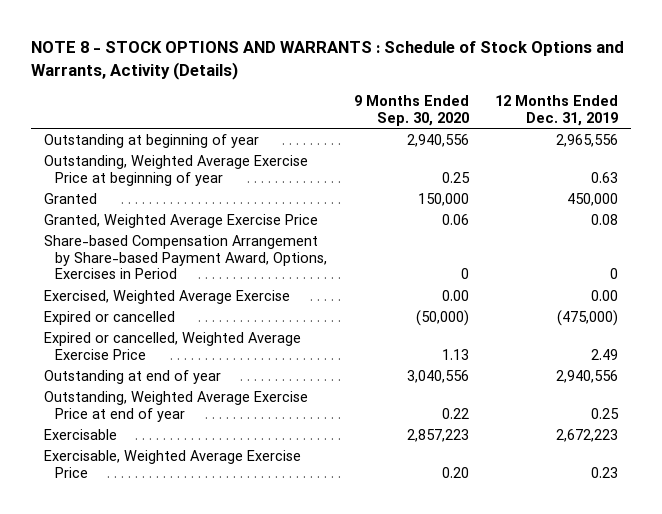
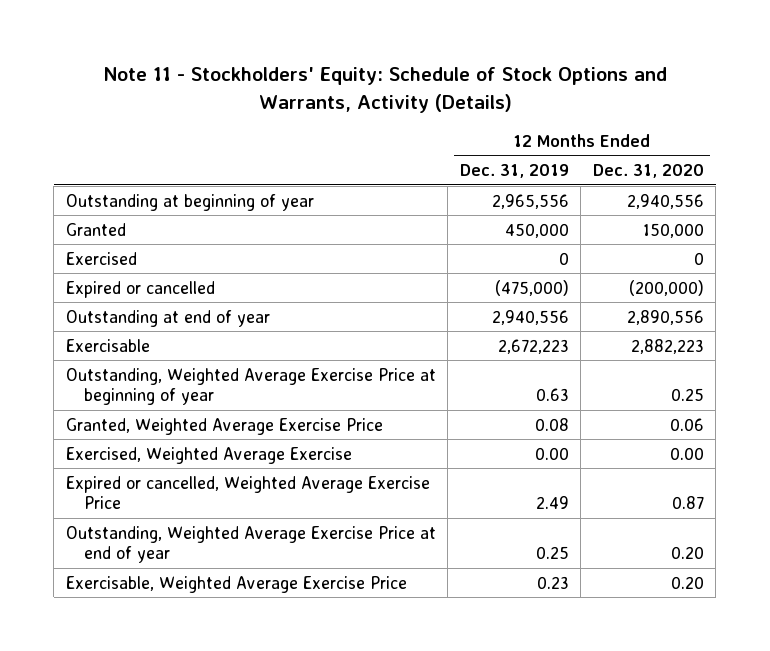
[30,41,624,80] NOTE 8 - STOCK OPTIONS AND WARRANTS : Schedule of Stock Options and Warrants, Activity (Details) -> [102,67,667,113] Note 11 - Stockholders' Equity: Schedule of Stock Options and Warrants, Activity (Details)
[353,94,469,126] 9 Months Ended Sep. 30, 2020 -> none
none -> [592,164,704,179] Dec. 31, 2020
none -> [65,251,137,265] Exercised
[43,310,175,325] Expired or cancelled -> [65,280,215,298] Expired or cancelled
[43,369,221,384] Outstanding at end of year -> [65,309,270,327] Outstanding at end of year
[43,428,117,440] Exercisable -> [65,338,150,352] Exercisable
[43,154,308,186] Outstanding, Weighted Average Exercise Price at beginning of year -> [65,367,436,406] Outstanding, Weighted Average Exercise Price at beginning of year
[43,234,328,280] Share-based Compensation Arrangement by Share-based Payment Award, Options, Exercises in Period -> none

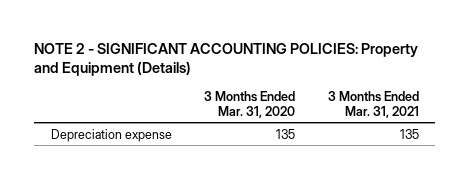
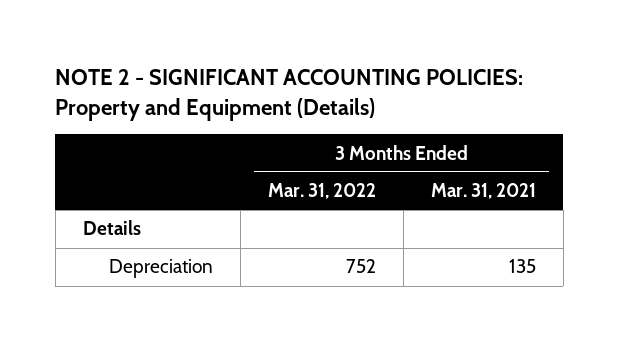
[204,91,296,118] 3 Months Ended Mar. 31, 2020 -> none
none -> [267,183,376,200] Mar. 31, 2022
none -> [82,220,141,236] Details
[50,128,172,142] Depreciation expense -> [108,259,213,279] Depreciation

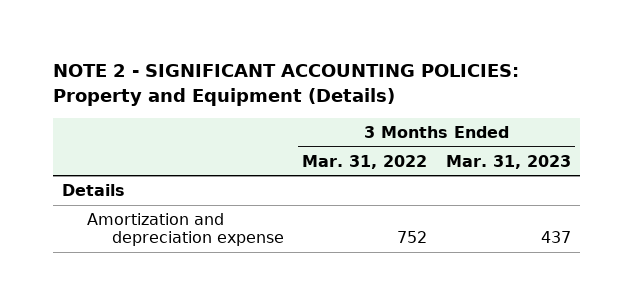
[430,183,536,200] Mar. 31, 2021 -> none
none -> [445,154,571,169] Mar. 31, 2023
[108,259,213,279] Depreciation -> [87,213,284,247] Amortization and depreciation expense

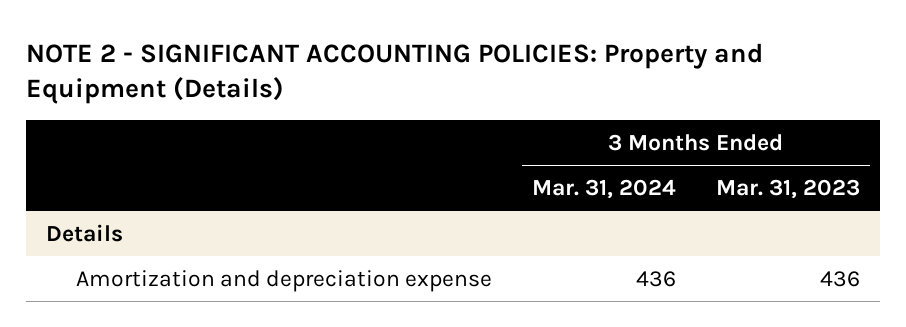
[302,154,428,169] Mar. 31, 2022 -> none
none -> [532,178,677,199] Mar. 31, 2024
[540,231,571,244] 437 -> [820,270,861,287] 436

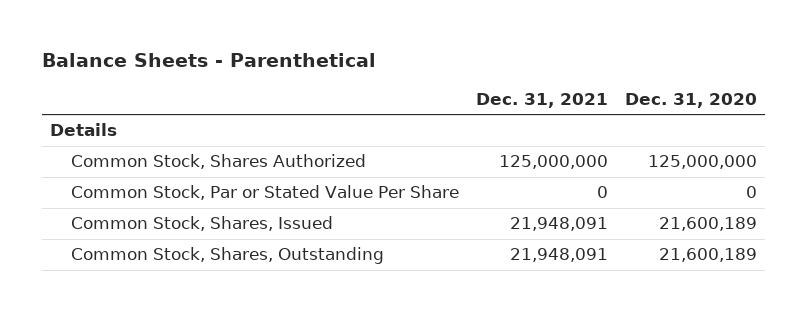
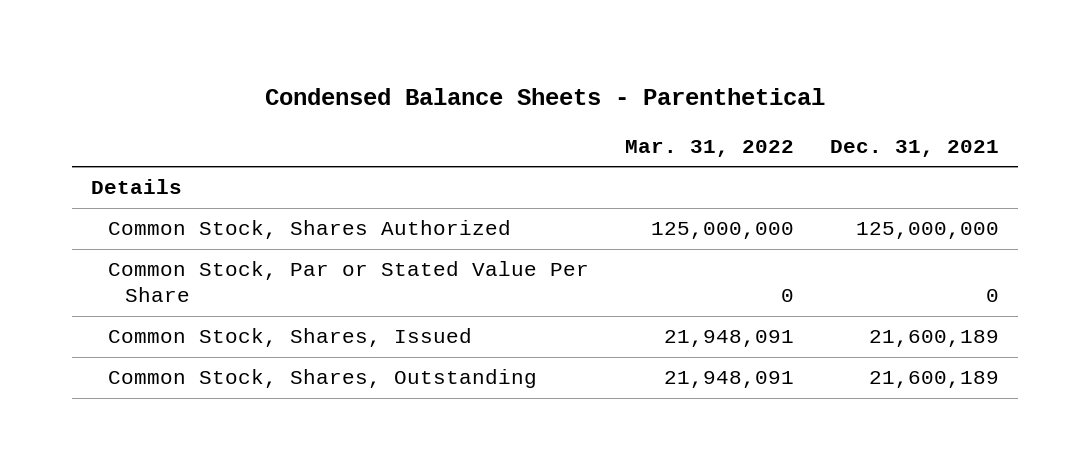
[41,53,376,68] Balance Sheets - Parenthetical -> [265,87,826,105] Condensed Balance Sheets - Parenthetical
[624,92,757,108] Dec. 31, 2020 -> none
none -> [625,139,795,157] Mar. 31, 2022
[509,217,608,232] 21,948,091 -> [869,330,1000,348] 21,600,189
[509,248,608,263] 21,948,091 -> [869,371,1000,389] 21,600,189

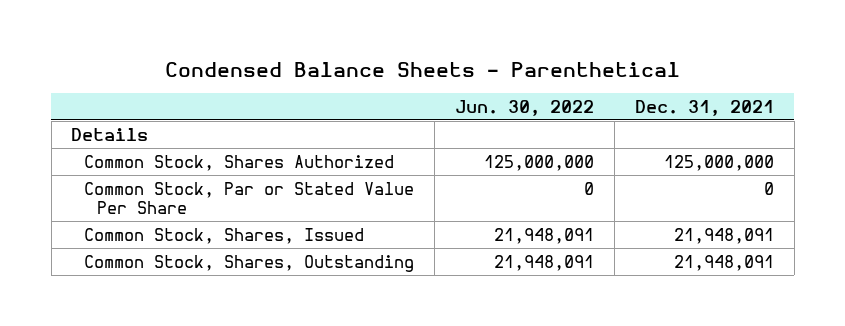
[625,139,795,157] Mar. 31, 2022 -> none
none -> [454,99,594,116] Jun. 30, 2022
[869,330,1000,348] 21,600,189 -> [673,227,774,244] 21,948,091
[869,371,1000,389] 21,600,189 -> [673,254,774,271] 21,948,091

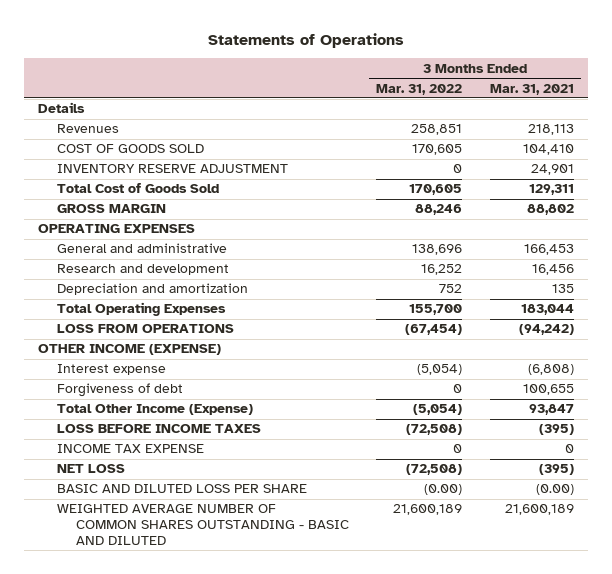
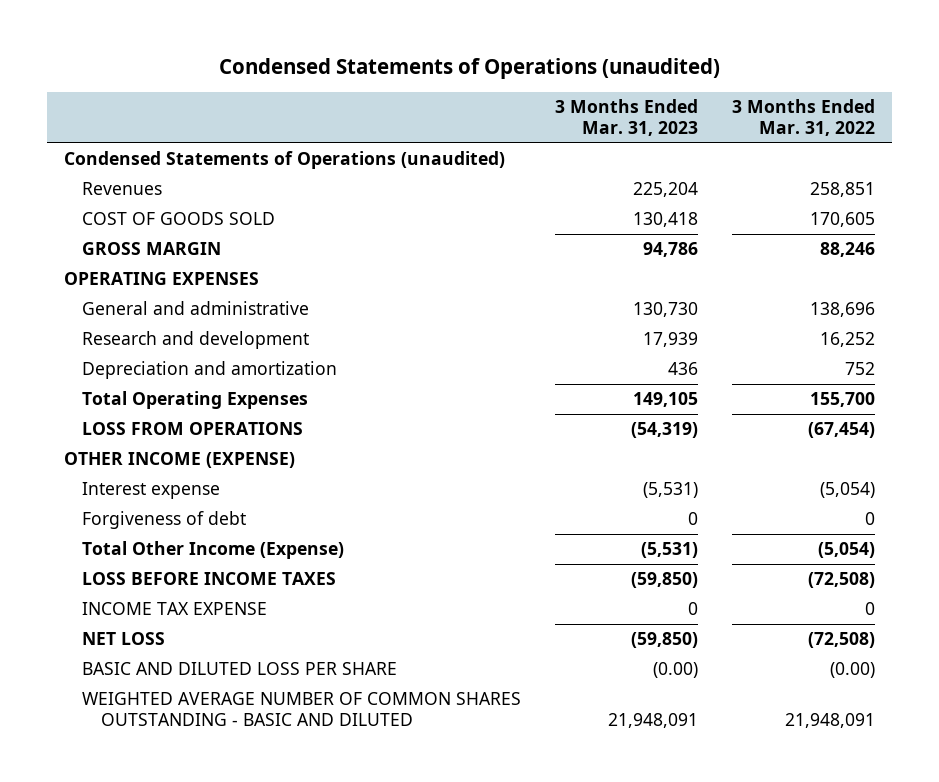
[208,32,405,48] Statements of Operations -> [218,58,720,80] Condensed Statements of Operations (unaudited)
[490,83,575,95] Mar. 31, 2021 -> none
none -> [555,99,699,136] 3 Months Ended Mar. 31, 2023
[37,102,85,114] Details -> none
none -> [63,151,505,170] Condensed Statements of Operations (unaudited)
[56,164,288,174] INVENTORY RESERVE ADJUSTMENT -> none
[56,183,219,194] Total Cost of Goods Sold -> none
[393,504,463,516] 21,600,189 -> [785,713,876,729] 21,948,091

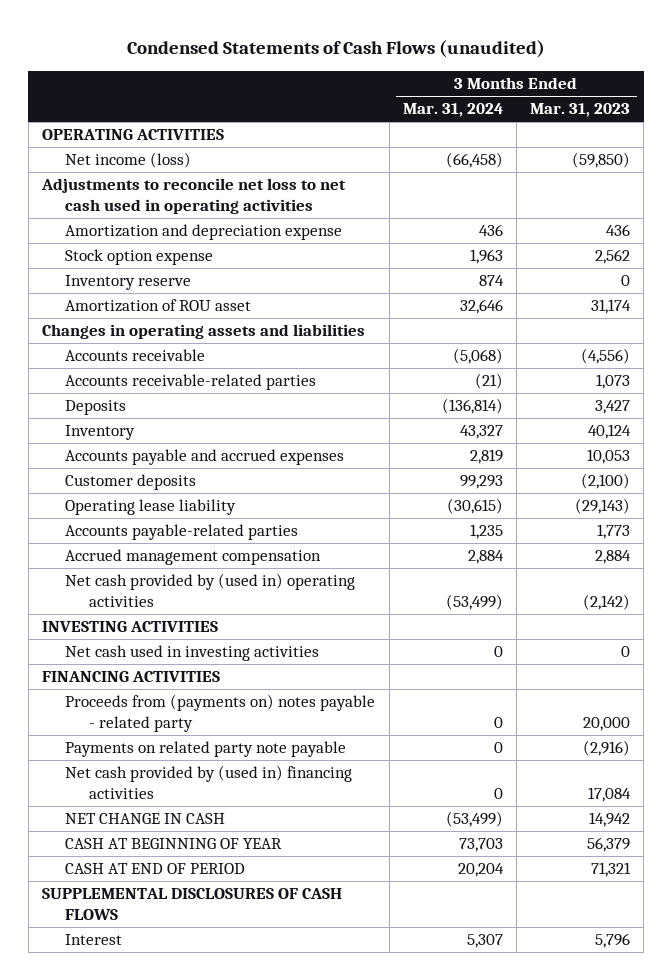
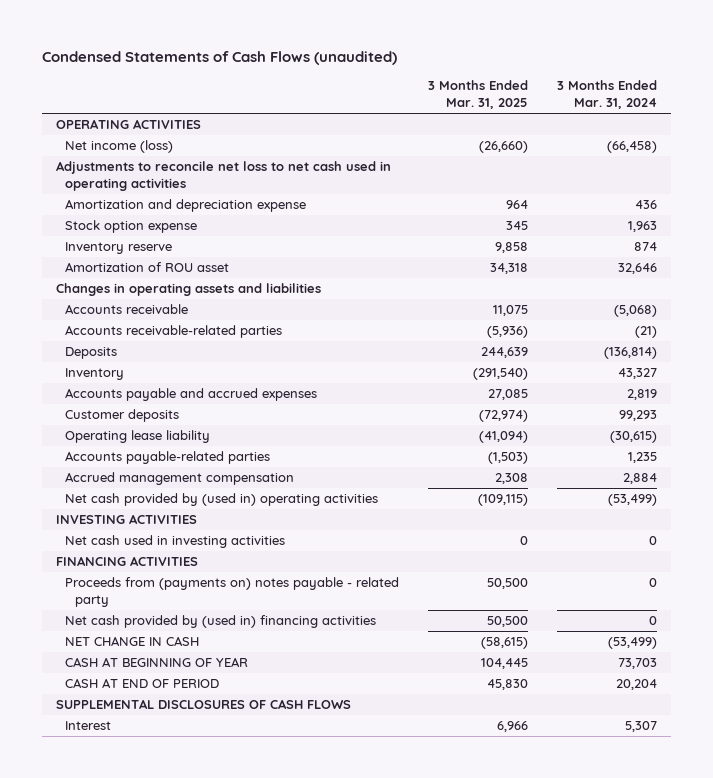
[530,103,631,118] Mar. 31, 2023 -> none
none -> [428,80,529,110] 3 Months Ended Mar. 31, 2025
[65,741,347,758] Payments on related party note payable -> none

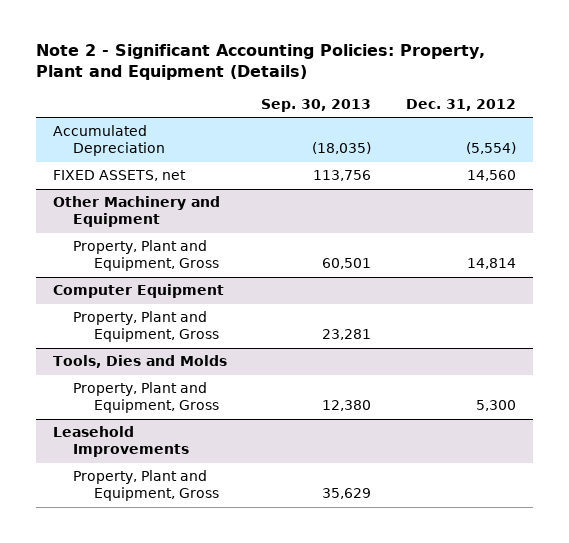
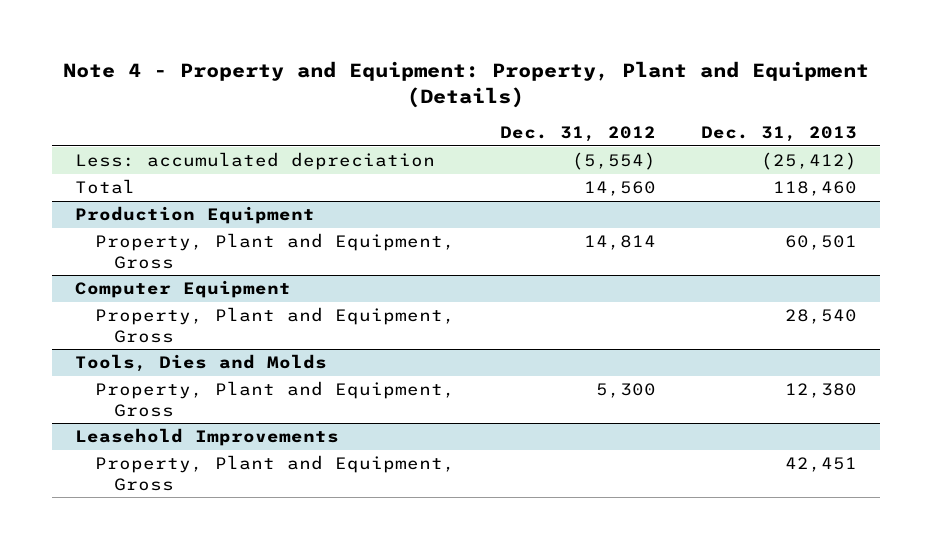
[35,44,485,81] Note 2 - Significant Accounting Policies: Property, Plant and Equipment (Details) -> [62,61,869,108] Note 4 - Property and Equipment: Property, Plant and Equipment (Details)
[261,98,372,112] Sep. 30, 2013 -> none
none -> [701,126,858,143] Dec. 31, 2013
[52,196,220,228] Other Machinery and Equipment -> none
[52,125,166,157] Accumulated Depreciation -> [74,152,435,171] Less: accumulated depreciation
[52,170,186,182] FIXED ASSETS, net -> [74,179,135,195] Total
none -> [74,206,315,225] Production Equipment

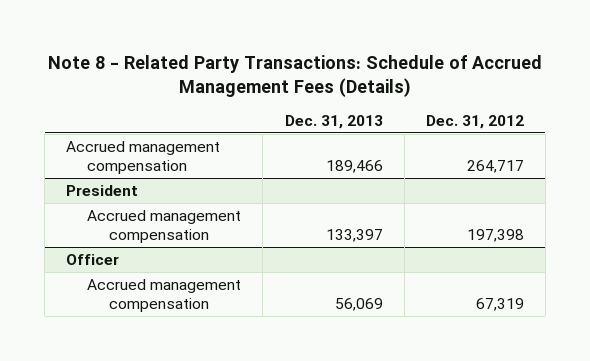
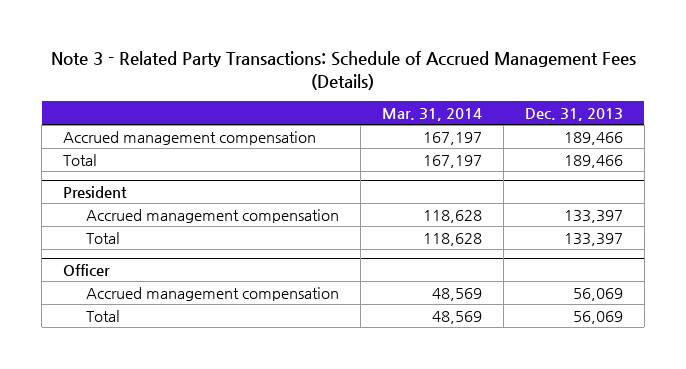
[47,54,542,97] Note 8 - Related Party Transactions: Schedule of Accrued Management Fees (Details) -> [50,51,636,90] Note 3 - Related Party Transactions: Schedule of Accrued Management Fees (Details)
[425,115,524,130] Dec. 31, 2012 -> none
none -> [381,107,482,121] Mar. 31, 2014
none -> [63,153,98,166] Total
none -> [85,231,120,244] Total
none -> [85,309,120,322] Total

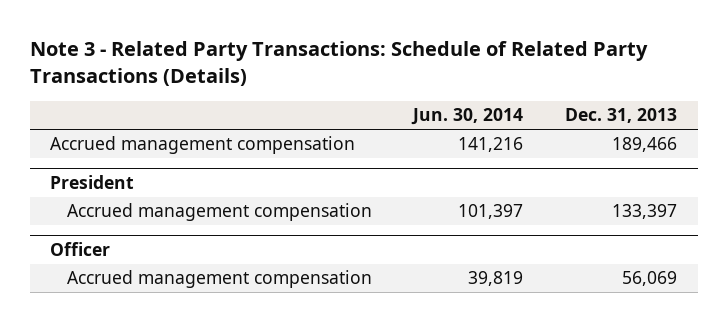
[50,51,636,90] Note 3 - Related Party Transactions: Schedule of Accrued Management Fees (Details) -> [29,41,648,87] Note 3 - Related Party Transactions: Schedule of Related Party Transactions (Details)
[381,107,482,121] Mar. 31, 2014 -> none
none -> [411,108,524,126] Jun. 30, 2014
[63,153,98,166] Total -> none
[85,231,120,244] Total -> none
[85,309,120,322] Total -> none

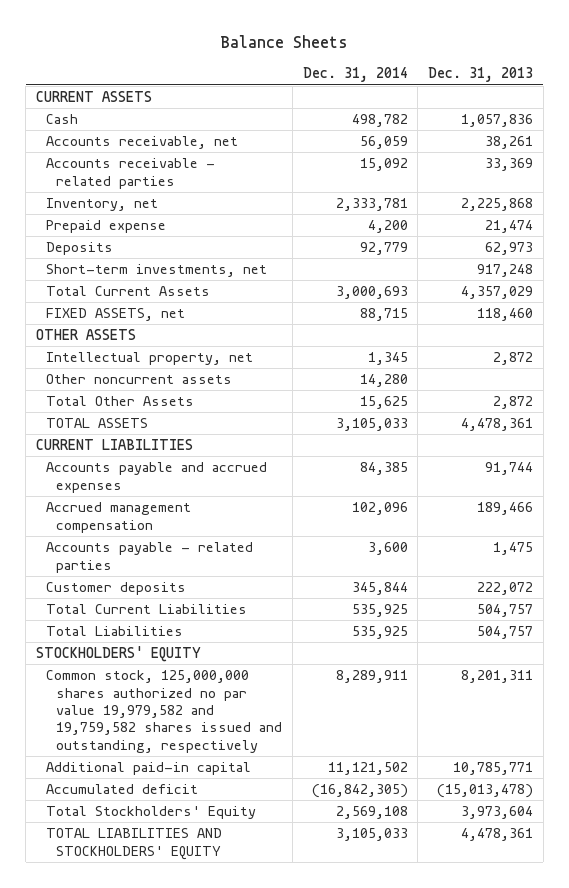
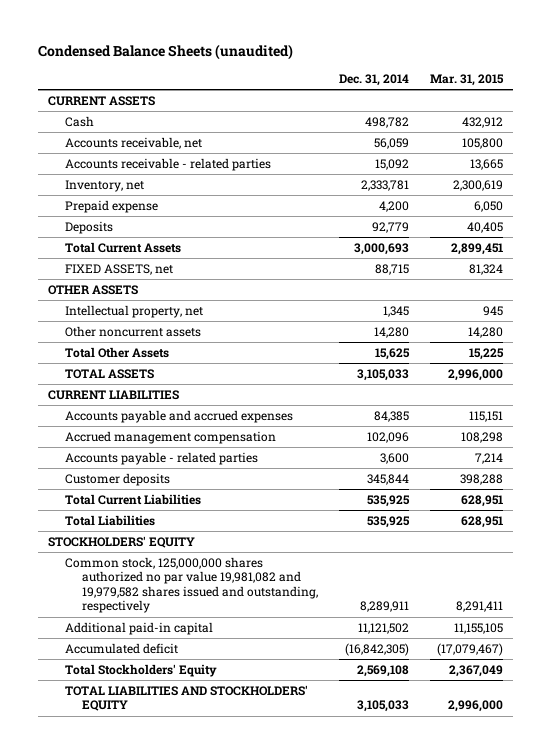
[220,34,349,48] Balance Sheets -> [37,44,293,61] Condensed Balance Sheets (unaudited)
[427,67,533,83] Dec. 31, 2013 -> none
none -> [429,74,504,87] Mar. 31, 2015
[46,264,268,278] Short-term investments, net -> none
[46,670,283,753] Common stock, 125,000,000 shares authorized no par value 19,979,582 and 19,759,582 shares issued and outstanding, respectively -> [65,556,318,614] Common stock, 125,000,000 shares authorized no par value 19,981,082 and 19,979,582 shares issued and outstanding, respectively

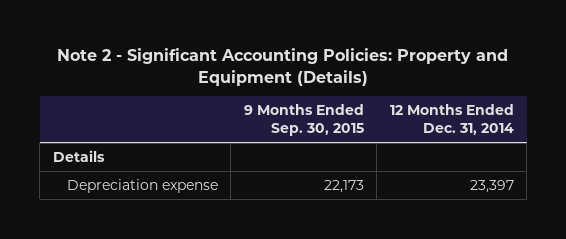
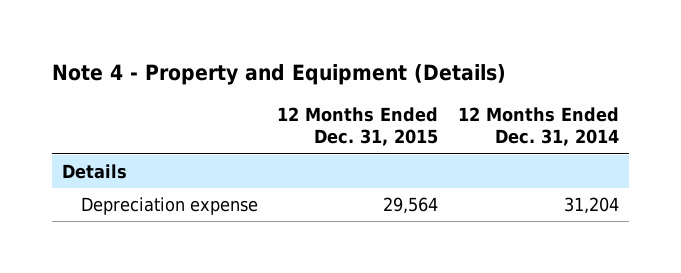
[57,48,509,86] Note 2 - Significant Accounting Policies: Property and Equipment (Details) -> [52,63,507,85] Note 4 - Property and Equipment (Details)
[243,104,364,137] 9 Months Ended Sep. 30, 2015 -> none
none -> [277,107,439,147] 12 Months Ended Dec. 31, 2015
[469,179,514,193] 23,397 -> [564,197,620,215] 31,204

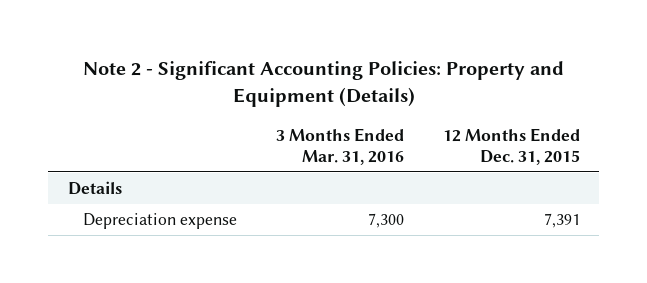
[52,63,507,85] Note 4 - Property and Equipment (Details) -> [82,61,564,108] Note 2 - Significant Accounting Policies: Property and Equipment (Details)
[458,107,620,147] 12 Months Ended Dec. 31, 2014 -> none
none -> [275,127,404,165] 3 Months Ended Mar. 31, 2016
[383,197,439,215] 29,564 -> [543,213,580,229] 7,391

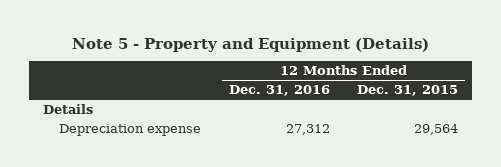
[82,61,564,108] Note 2 - Significant Accounting Policies: Property and Equipment (Details) -> [71,37,429,52] Note 5 - Property and Equipment (Details)
[275,127,404,165] 3 Months Ended Mar. 31, 2016 -> none
none -> [228,85,330,97] Dec. 31, 2016
[543,213,580,229] 7,391 -> [414,124,459,136] 29,564

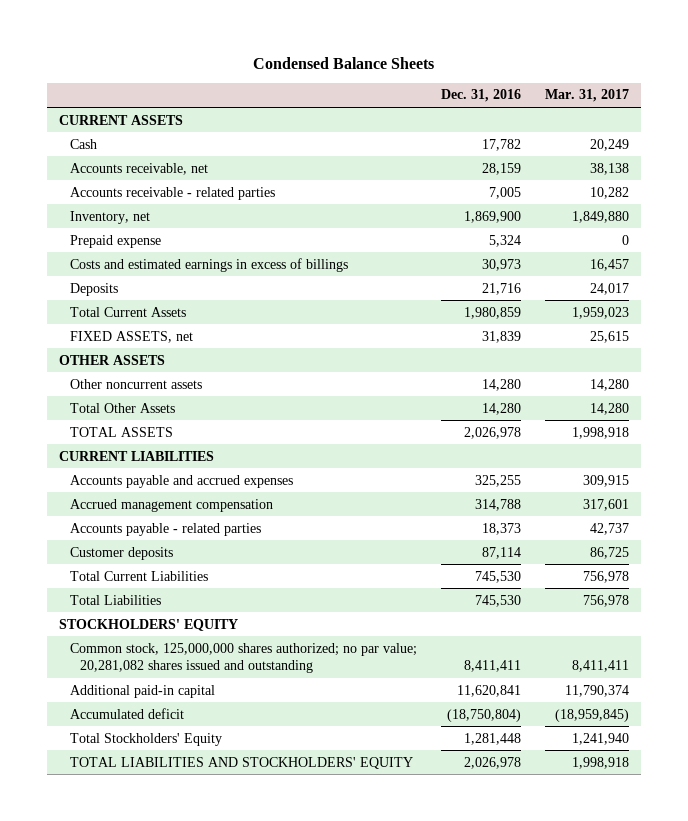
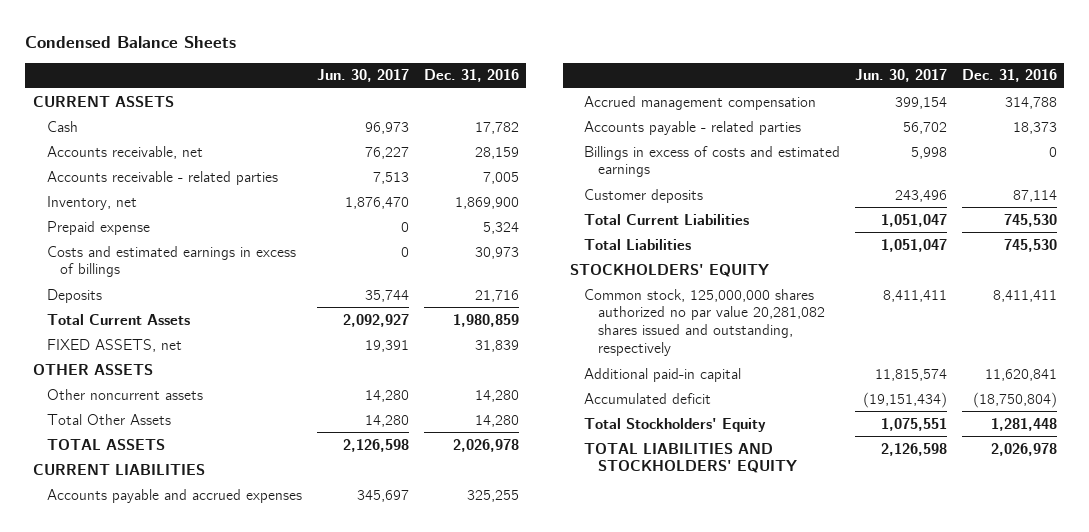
[545,89,630,103] Mar. 31, 2017 -> none
none -> [317,69,410,83] Jun. 30, 2017
none -> [584,145,841,178] Billings in excess of costs and estimated earnings
[69,642,417,674] Common stock, 125,000,000 shares authorized; no par value; 20,281,082 shares issued and outstanding -> [584,288,825,357] Common stock, 125,000,000 shares authorized no par value 20,281,082 shares issued and outstanding, respectively

